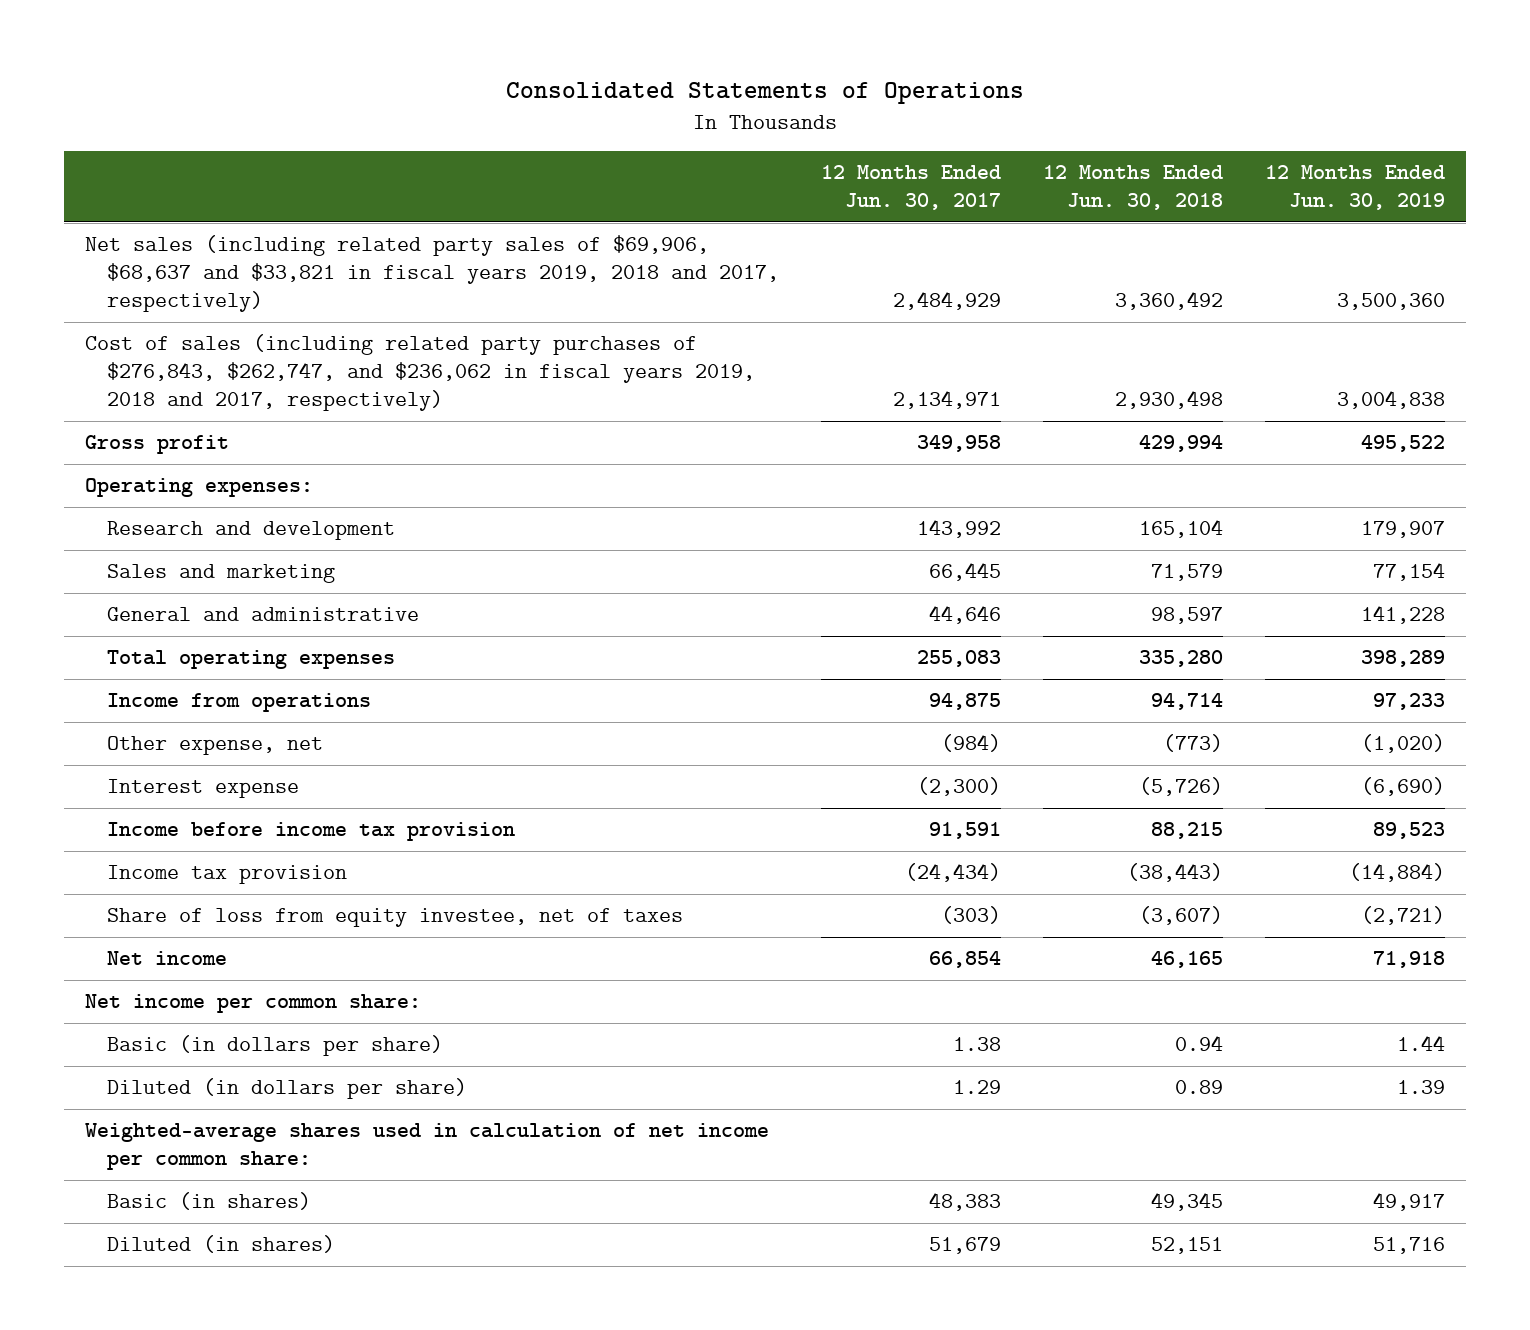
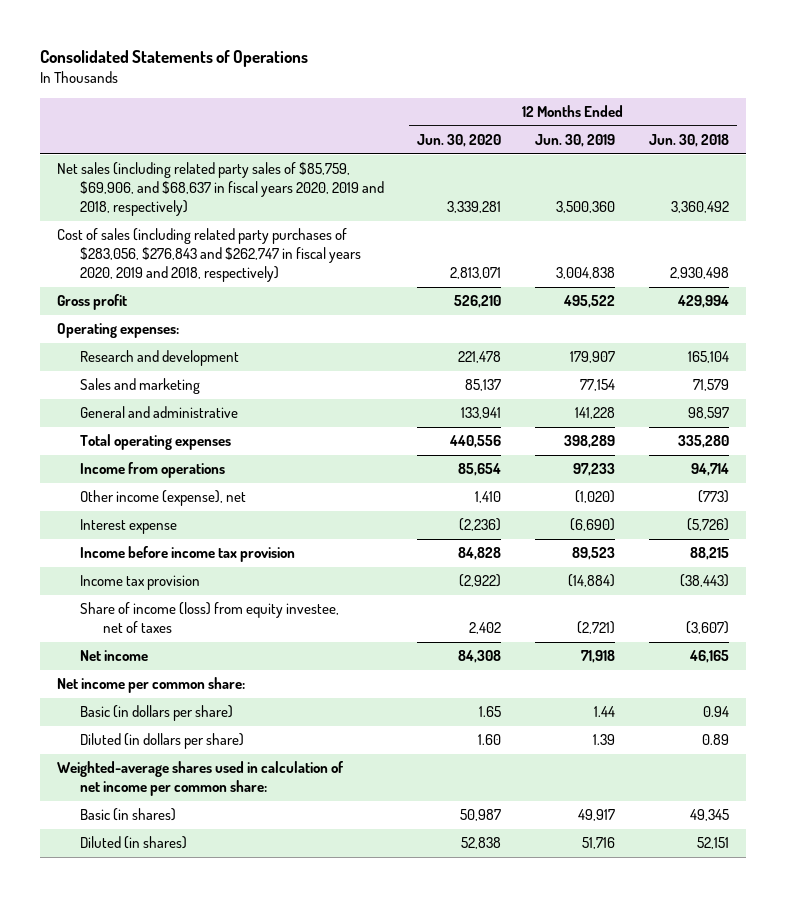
[820,165,1001,211] 12 Months Ended Jun. 30, 2017 -> none
none -> [417,134,502,148] Jun. 30, 2020
[84,235,779,313] Net sales (including related party sales of $69,906, $68,637 and $33,821 in fiscal years 2019, 2018 and 2017, respectively) -> [56,162,384,217] Net sales (including related party sales of $85,759, $69,906, and $68,637 in fiscal years 2020, 2019 and 2018, respectively)
[84,334,755,412] Cost of sales (including related party purchases of $276,843, $262,747, and $236,062 in fiscal years 2019, 2018 and 2017, respectively) -> [56,228,361,283] Cost of sales (including related party purchases of $283,056, $276,843 and $262,747 in fiscal years 2020, 2019 and 2018, respectively)
[106,736,323,756] Other expense, net -> [79,490,246,507] Other income (expense), net
[106,908,683,928] Share of loss from equity investee, net of taxes -> [79,602,339,634] Share of income (loss) from equity investee, net of taxes

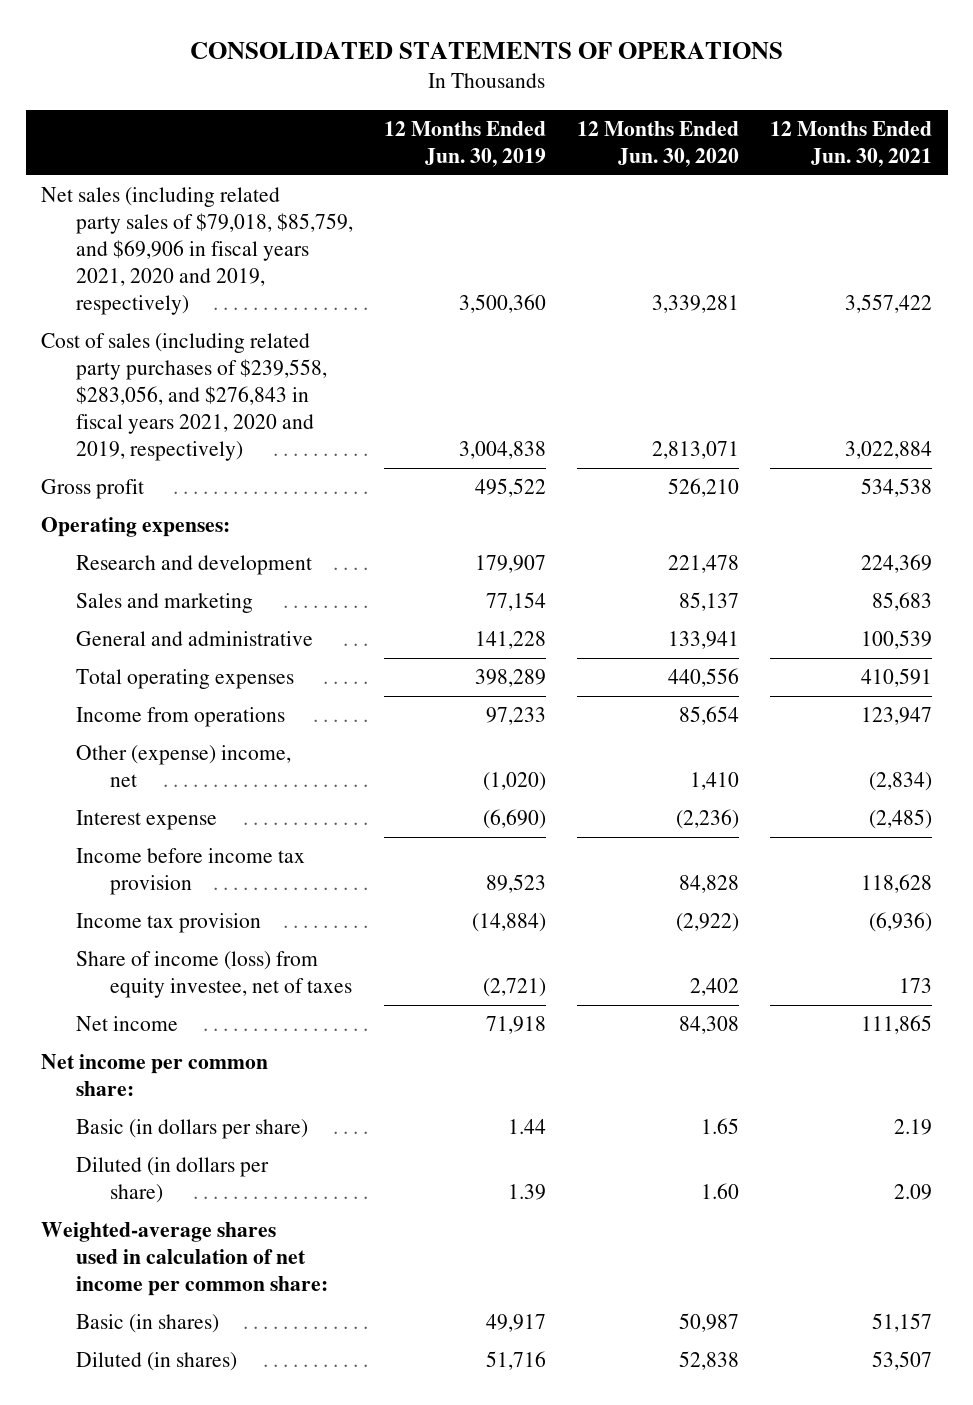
[39,49,308,67] Consolidated Statements of Operations -> [189,42,783,60] CONSOLIDATED STATEMENTS OF OPERATIONS
[648,134,729,148] Jun. 30, 2018 -> none
none -> [770,120,933,168] 12 Months Ended Jun. 30, 2021
[56,162,384,217] Net sales (including related party sales of $85,759, $69,906, and $68,637 in fiscal years 2020, 2019 and 2018, respectively) -> [41,186,353,316] Net sales (including related party sales of $79,018, $85,759, and $69,906 in fiscal years 2021, 2020 and 2019, respectively)
[56,228,361,283] Cost of sales (including related party purchases of $283,056, $276,843 and $262,747 in fiscal years 2020, 2019 and 2018, respectively) -> [41,332,327,462] Cost of sales (including related party purchases of $239,558, $283,056, and $276,843 in fiscal years 2021, 2020 and 2019, respectively)
[79,490,246,507] Other income (expense), net -> [75,744,291,788] Other (expense) income, net

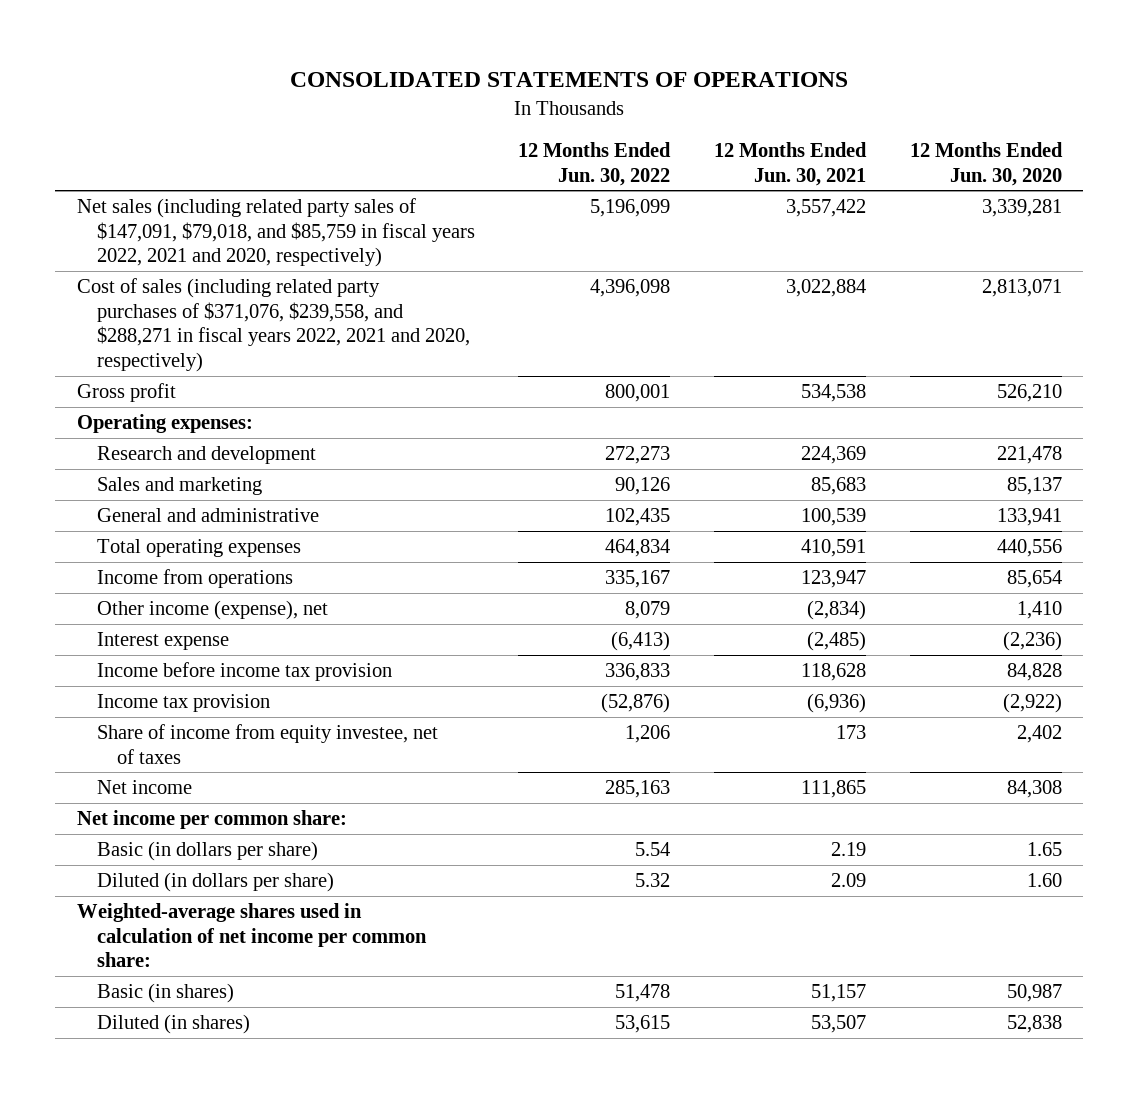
[383,120,546,168] 12 Months Ended Jun. 30, 2019 -> none
none -> [518,141,672,186] 12 Months Ended Jun. 30, 2022
[41,186,353,316] Net sales (including related party sales of $79,018, $85,759, and $69,906 in fiscal years 2021, 2020 and 2019, respectively) -> [76,197,475,268] Net sales (including related party sales of $147,091, $79,018, and $85,759 in fiscal years 2022, 2021 and 2020, respectively)
[41,332,327,462] Cost of sales (including related party purchases of $239,558, $283,056, and $276,843 in fiscal years 2021, 2020 and 2019, respectively) -> [76,277,470,373] Cost of sales (including related party purchases of $371,076, $239,558, and $288,271 in fiscal years 2022, 2021 and 2020, respectively)
[75,744,291,788] Other (expense) income, net -> [96,599,328,620] Other income (expense), net
[75,950,353,999] Share of income (loss) from equity investee, net of taxes -> [96,723,438,764] Share of income from equity investee, net of taxes

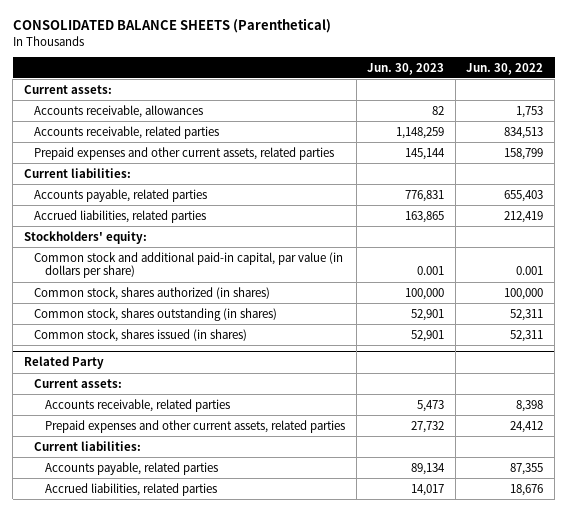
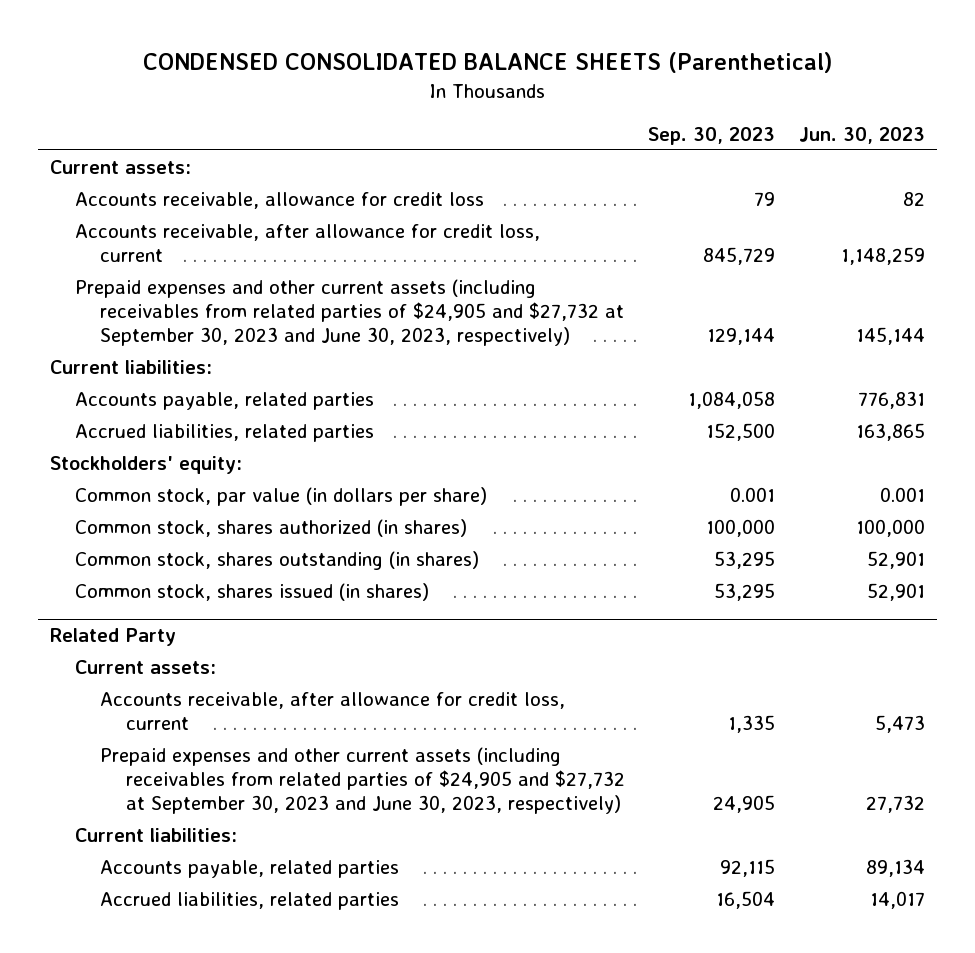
[12,18,331,34] CONSOLIDATED BALANCE SHEETS (Parenthetical) -> [143,51,833,73] CONDENSED CONSOLIDATED BALANCE SHEETS (Parenthetical)
[466,62,544,75] Jun. 30, 2022 -> none
none -> [648,127,776,146] Sep. 30, 2023
[34,104,204,118] Accounts receivable, allowances -> [75,191,485,209] Accounts receivable, allowance for credit loss
[34,125,220,139] Accounts receivable, related parties -> [75,223,541,262] Accounts receivable, after allowance for credit loss, current
[34,146,335,160] Prepaid expenses and other current assets, related parties -> [75,278,625,347] Prepaid expenses and other current assets (including receivables from related parties of $24,905 and $27,732 at September 30, 2023 and June 30, 2023, respectively)
[34,251,344,279] Common stock and additional paid-in capital, par value (in dollars per share) -> [75,486,488,506] Common stock, par value (in dollars per share)
[44,398,230,412] Accounts receivable, related parties -> [100,691,566,730] Accounts receivable, after allowance for credit loss, current
[44,419,345,433] Prepaid expenses and other current assets, related parties -> [100,746,625,815] Prepaid expenses and other current assets (including receivables from related parties of $24,905 and $27,732 at September 30, 2023 and June 30, 2023, respectively)

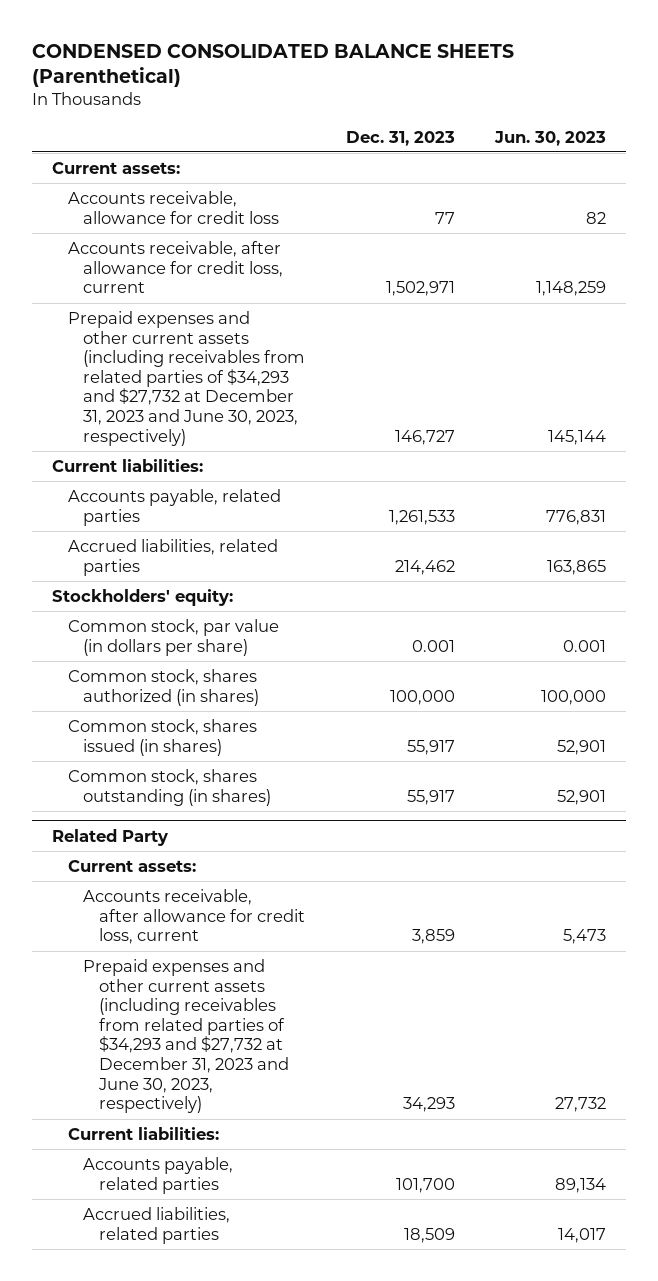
[648,127,776,146] Sep. 30, 2023 -> none
none -> [345,130,455,146] Dec. 31, 2023
[75,278,625,347] Prepaid expenses and other current assets (including receivables from related parties of $24,905 and $27,732 at September 30, 2023 and June 30, 2023, respectively) -> [67,310,306,446] Prepaid expenses and other current assets (including receivables from related parties of $34,293 and $27,732 at December 31, 2023 and June 30, 2023, respectively)
[75,550,480,570] Common stock, shares outstanding (in shares) -> [67,768,272,806] Common stock, shares outstanding (in shares)
[100,746,625,815] Prepaid expenses and other current assets (including receivables from related parties of $24,905 and $27,732 at September 30, 2023 and June 30, 2023, respectively) -> [83,958,289,1114] Prepaid expenses and other current assets (including receivables from related parties of $34,293 and $27,732 at December 31, 2023 and June 30, 2023, respectively)

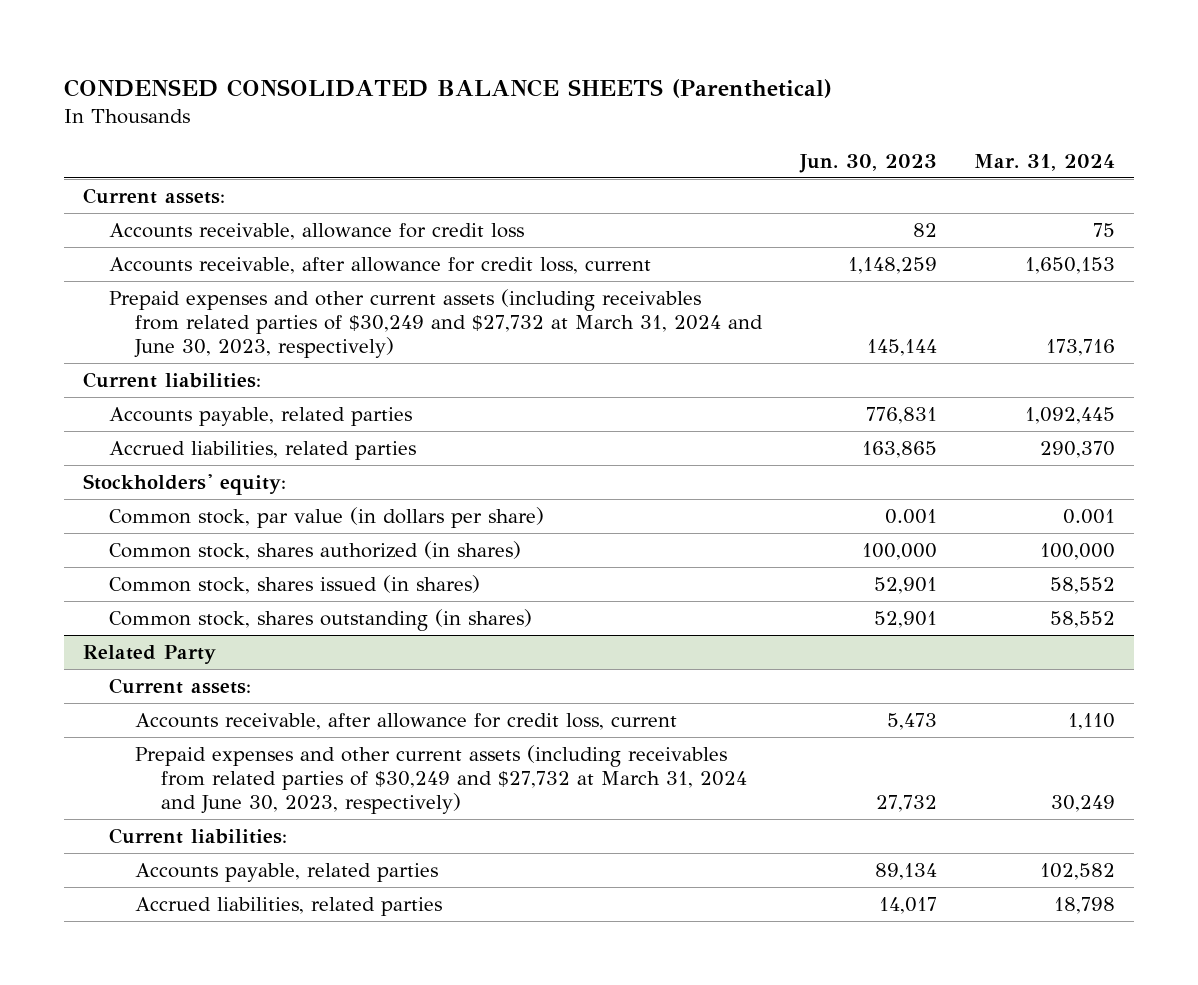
[345,130,455,146] Dec. 31, 2023 -> none
none -> [974,153,1116,171] Mar. 31, 2024
[67,310,306,446] Prepaid expenses and other current assets (including receivables from related parties of $34,293 and $27,732 at December 31, 2023 and June 30, 2023, respectively) -> [108,289,764,359] Prepaid expenses and other current assets (including receivables from related parties of $30,249 and $27,732 at March 31, 2024 and June 30, 2023, respectively)
[83,958,289,1114] Prepaid expenses and other current assets (including receivables from related parties of $34,293 and $27,732 at December 31, 2023 and June 30, 2023, respectively) -> [135,745,748,815] Prepaid expenses and other current assets (including receivables from related parties of $30,249 and $27,732 at March 31, 2024 and June 30, 2023, respectively)

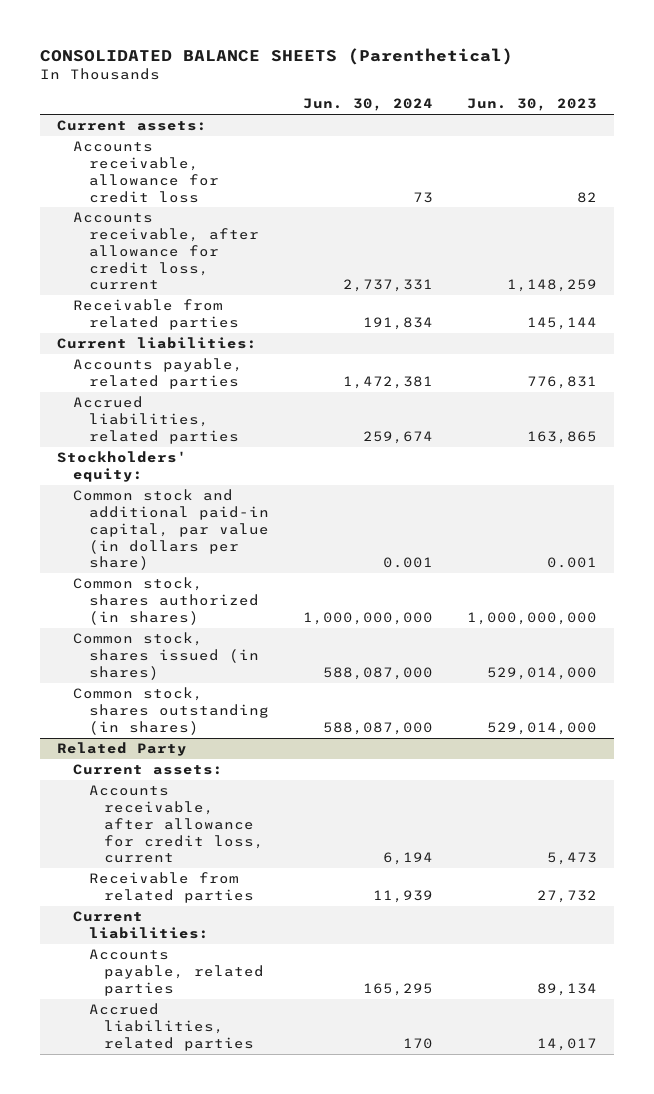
[64,78,833,98] CONDENSED CONSOLIDATED BALANCE SHEETS (Parenthetical) -> [40,48,514,66] CONSOLIDATED BALANCE SHEETS (Parenthetical)
[974,153,1116,171] Mar. 31, 2024 -> none
none -> [302,98,433,112] Jun. 30, 2024
[108,289,764,359] Prepaid expenses and other current assets (including receivables from related parties of $30,249 and $27,732 at March 31, 2024 and June 30, 2023, respectively) -> [72,299,239,331] Receivable from related parties
[108,507,544,529] Common stock, par value (in dollars per share) -> [72,489,269,571] Common stock and additional paid-in capital, par value (in dollars per share)
[861,543,937,561] 100,000 -> [466,611,597,625] 1,000,000,000
[873,577,937,595] 52,901 -> [486,666,597,680] 529,014,000
[873,611,937,629] 52,901 -> [486,721,597,735] 529,014,000
[135,745,748,815] Prepaid expenses and other current assets (including receivables from related parties of $30,249 and $27,732 at March 31, 2024 and June 30, 2023, respectively) -> [88,872,255,904] Receivable from related parties

